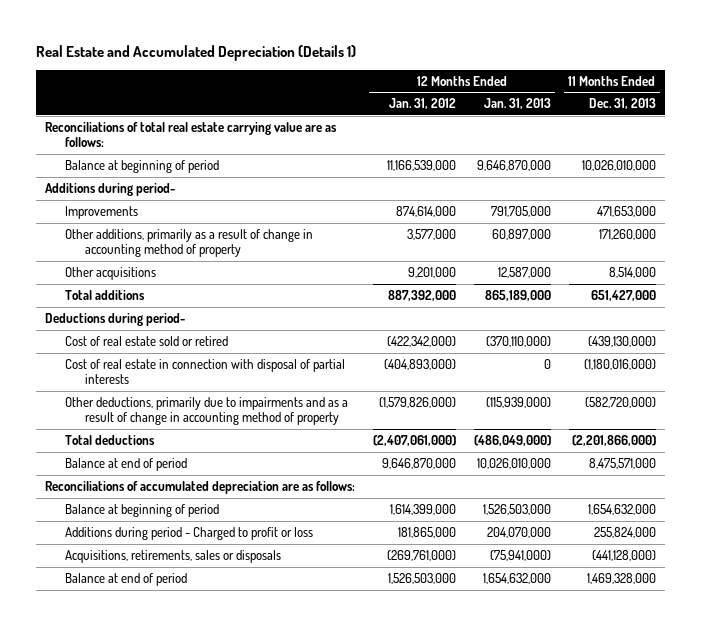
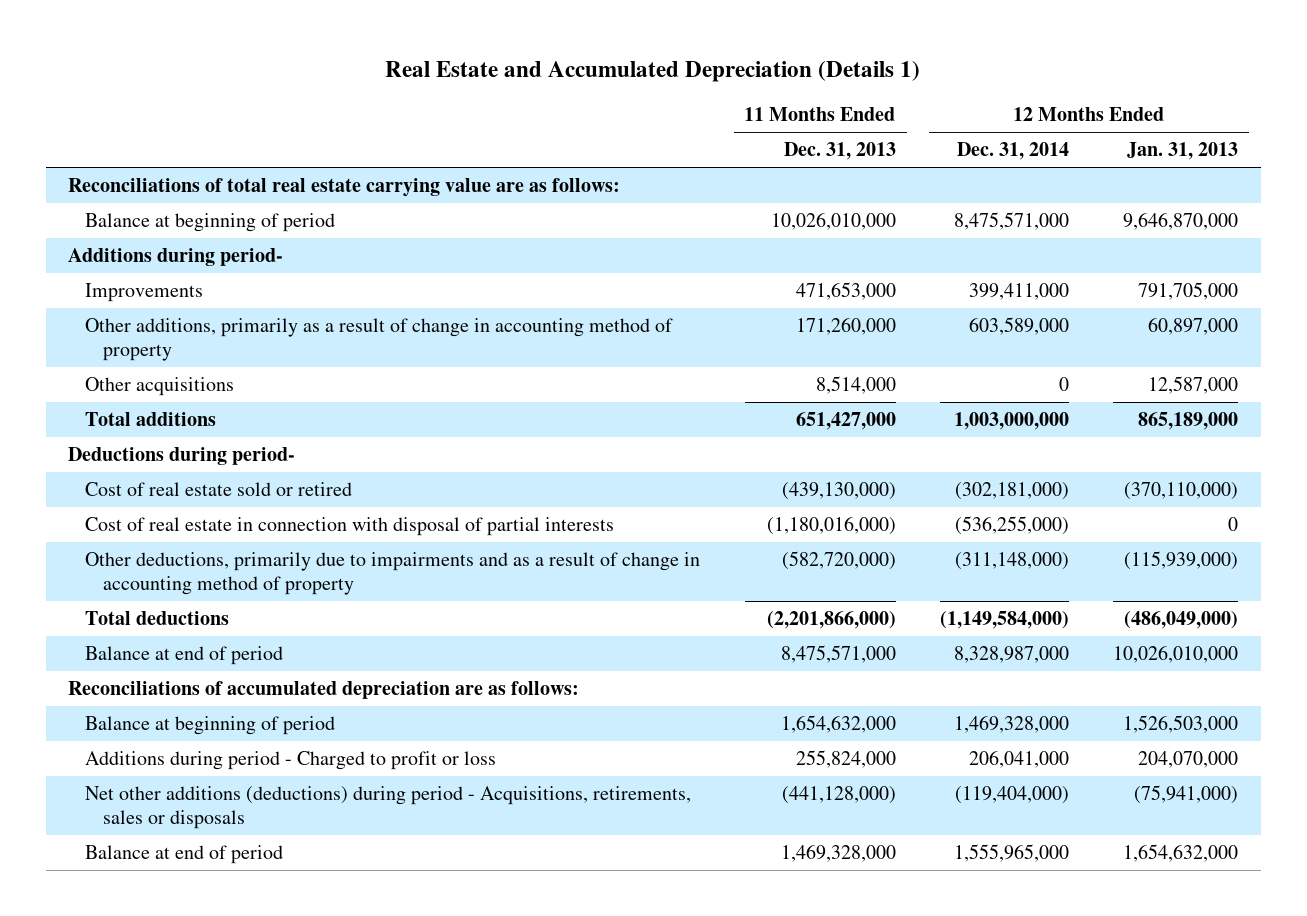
[389,98,457,110] Jan. 31, 2012 -> none
none -> [957,142,1070,161] Dec. 31, 2014
[64,550,281,564] Acquisitions, retirements, sales or disposals -> [85,786,692,830] Net other additions (deductions) during period - Acquisitions, retirements, sales or disposals

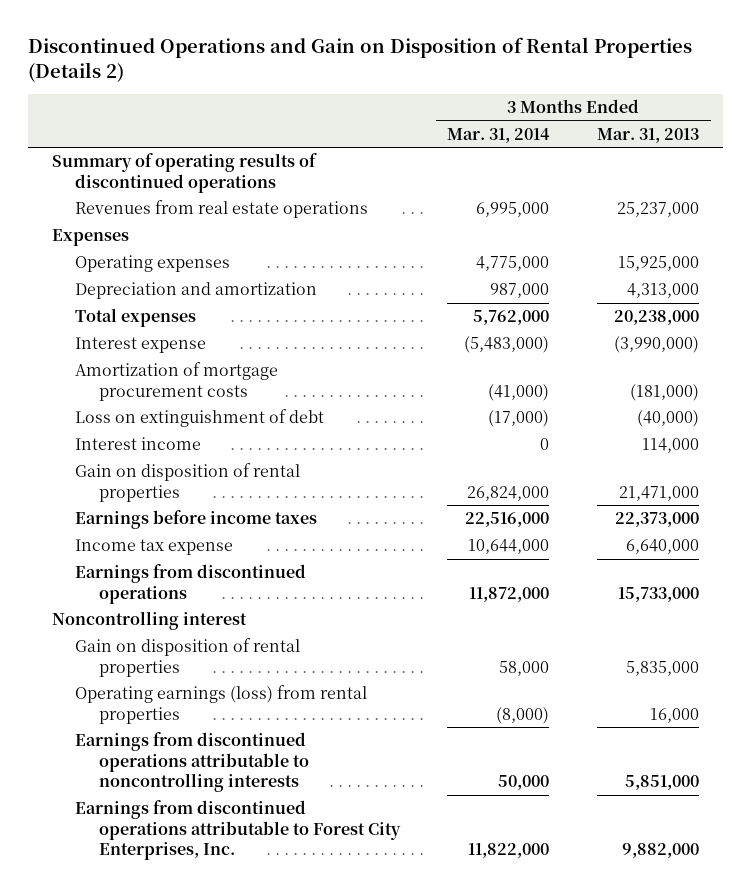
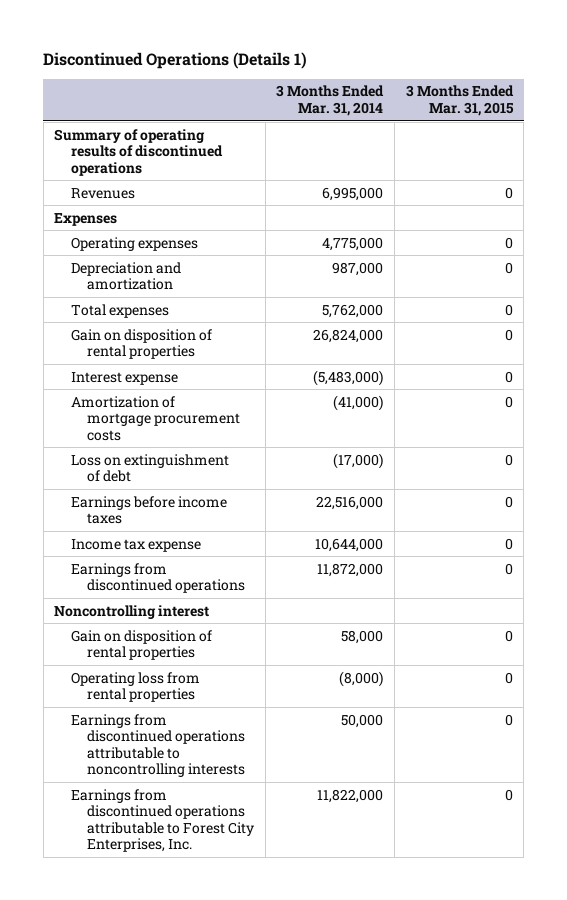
[27,36,692,83] Discontinued Operations and Gain on Disposition of Rental Properties (Details 2) -> [43,51,308,69] Discontinued Operations (Details 1)
[597,128,700,144] Mar. 31, 2013 -> none
none -> [405,85,514,116] 3 Months Ended Mar. 31, 2015
[75,200,369,219] Revenues from real estate operations -> [70,187,135,199] Revenues
[75,463,301,502] Gain on disposition of rental properties -> [70,328,212,360] Gain on disposition of rental properties
[75,437,202,451] Interest income -> none
[75,685,368,724] Operating earnings (loss) from rental properties -> [70,671,200,703] Operating loss from rental properties

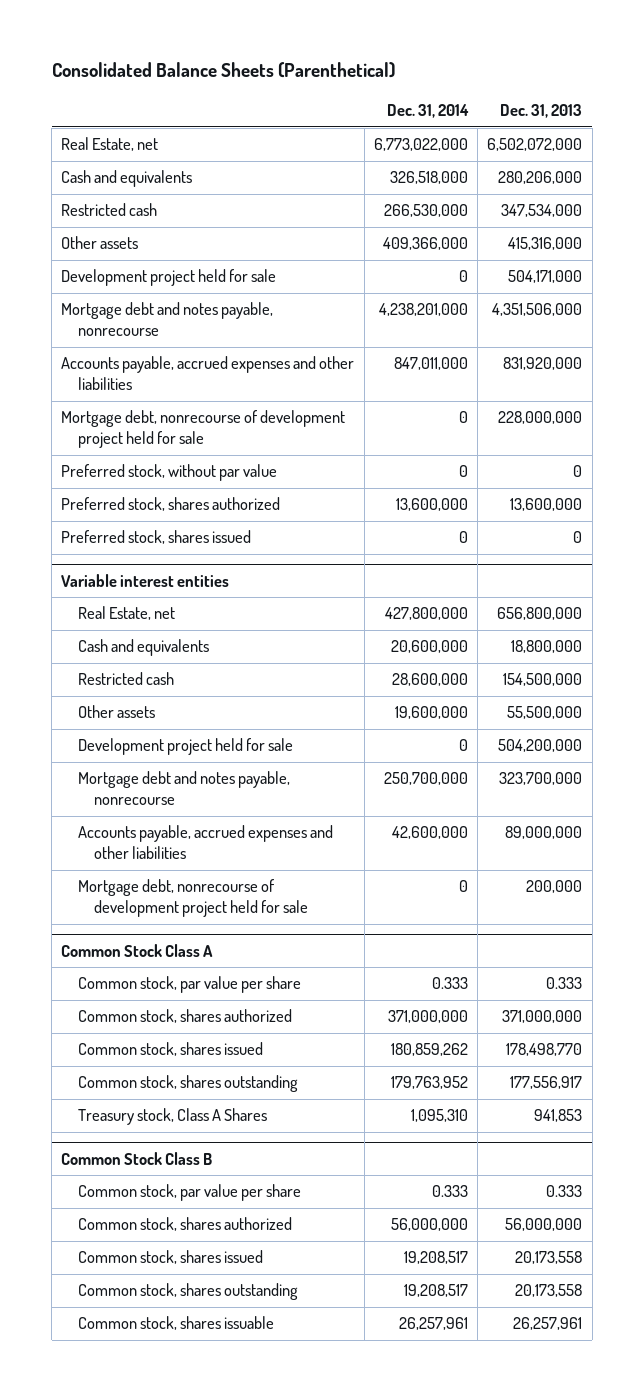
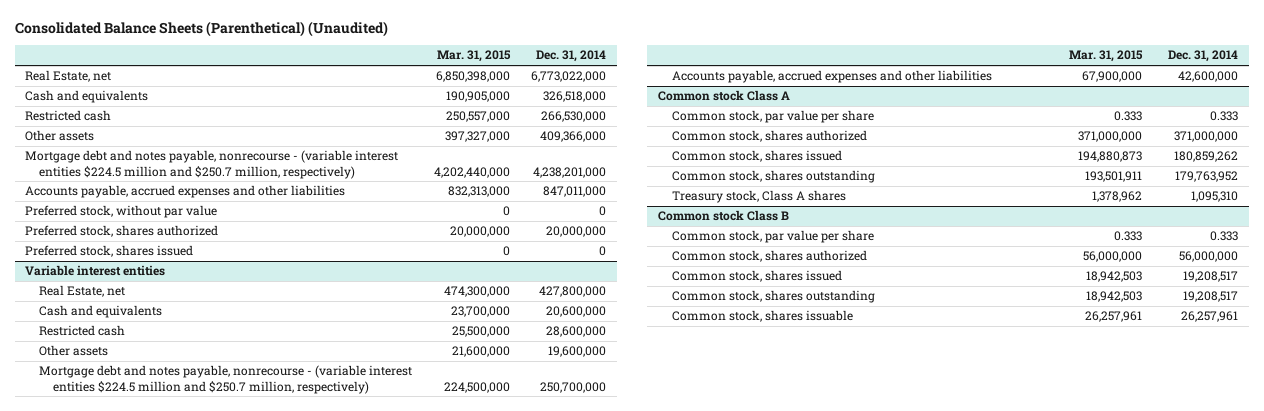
[51,62,395,79] Consolidated Balance Sheets (Parenthetical) -> [14,21,388,38] Consolidated Balance Sheets (Parenthetical) (Unaudited)
[500,104,583,119] Dec. 31, 2013 -> none
none -> [436,50,511,63] Mar. 31, 2015
[61,269,277,287] Development project held for sale -> none
[61,302,274,337] Mortgage debt and notes payable, nonrecourse -> [25,150,399,179] Mortgage debt and notes payable, nonrecourse - (variable interest entities $224.5 million and $250.7 million, respectively)
[61,410,346,449] Mortgage debt, nonrecourse of development project held for sale -> none
[395,498,468,512] 13,600,000 -> [546,226,607,238] 20,000,000
[77,738,293,756] Development project held for sale -> none
[77,771,290,806] Mortgage debt and notes payable, nonrecourse -> [39,365,413,394] Mortgage debt and notes payable, nonrecourse - (variable interest entities $224.5 million and $250.7 million, respectively)
[77,879,309,918] Mortgage debt, nonrecourse of development project held for sale -> none
[61,943,214,957] Common Stock Class A -> [657,90,790,102] Common stock Class A
[77,1108,267,1126] Treasury stock, Class A Shares -> [671,190,846,204] Treasury stock, Class A shares
[61,1151,213,1165] Common Stock Class B -> [657,210,789,222] Common stock Class B

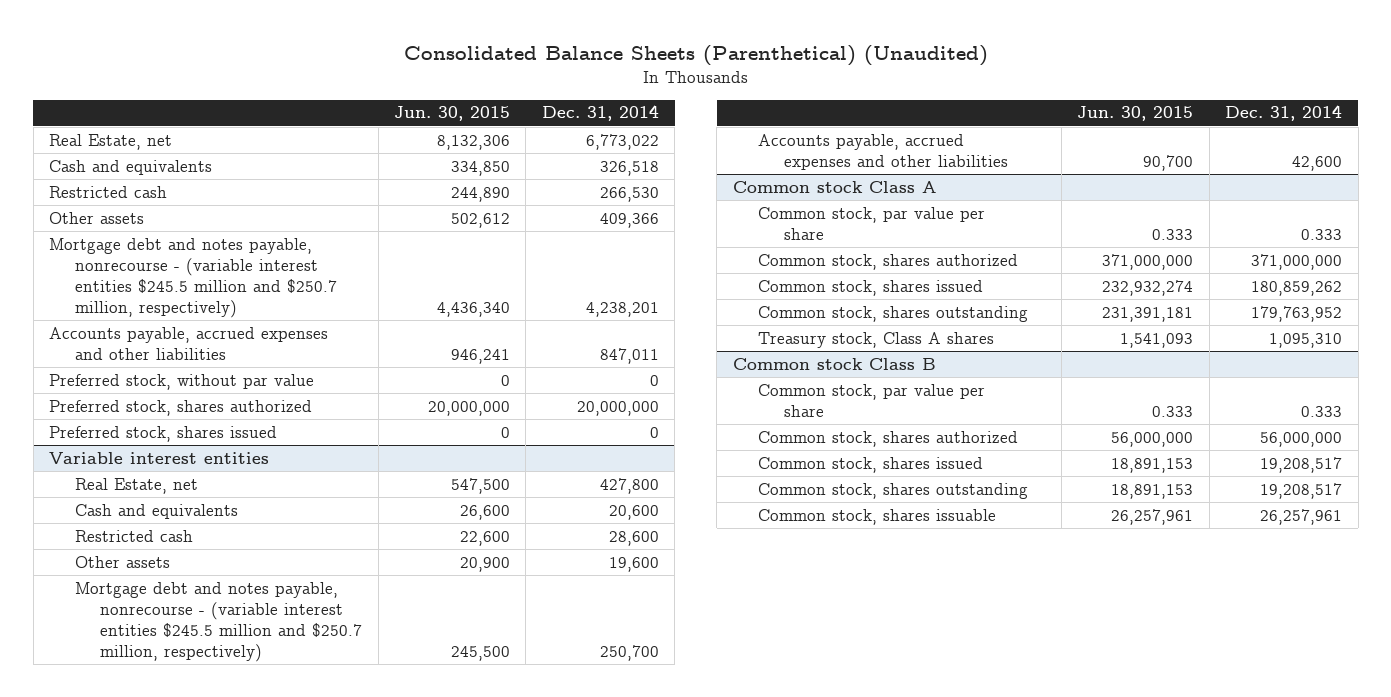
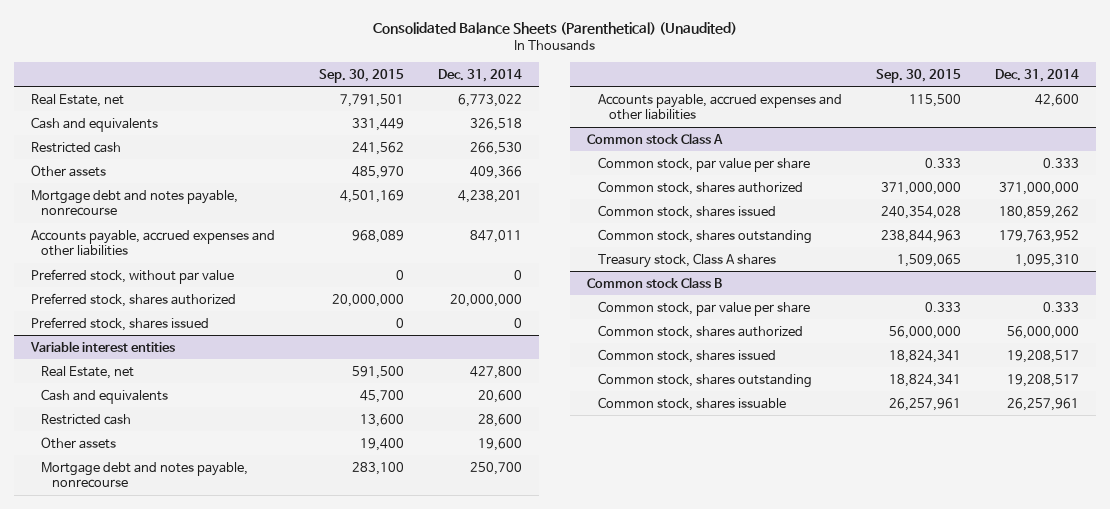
[393,106,510,122] Jun. 30, 2015 -> none
none -> [319,68,405,83] Sep. 30, 2015
[49,237,337,319] Mortgage debt and notes payable, nonrecourse - (variable interest entities $245.5 million and $250.7 million, respectively) -> [30,189,238,217] Mortgage debt and notes payable, nonrecourse
[74,581,363,663] Mortgage debt and notes payable, nonrecourse - (variable interest entities $245.5 million and $250.7 million, respectively) -> [41,461,249,489] Mortgage debt and notes payable, nonrecourse

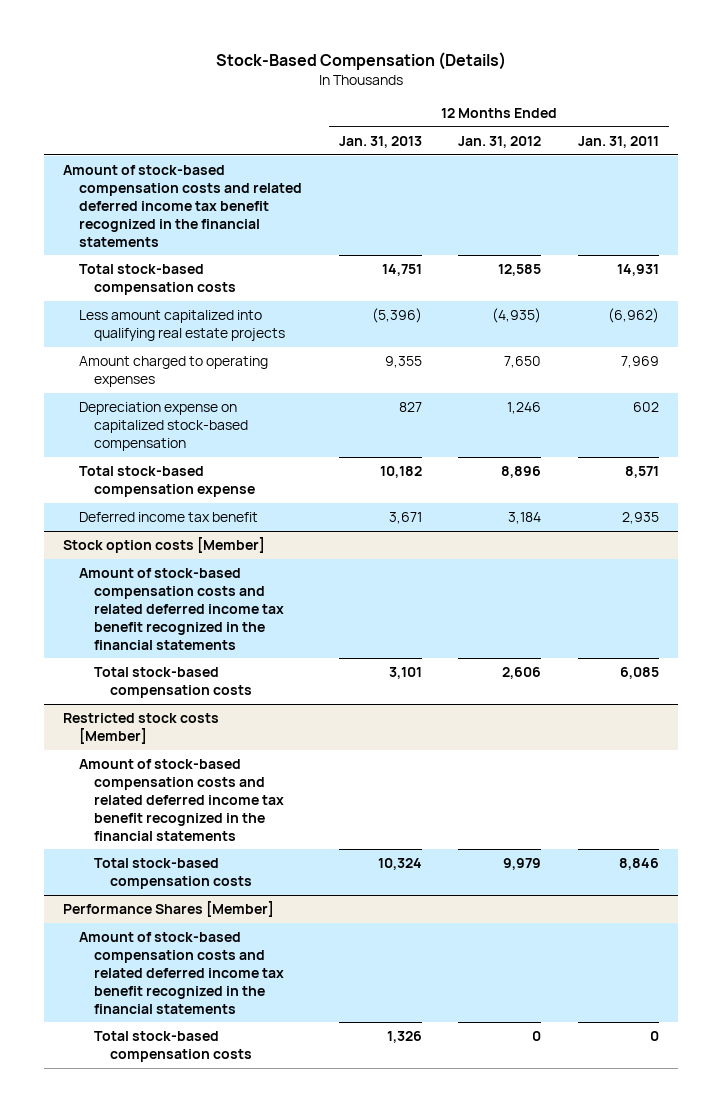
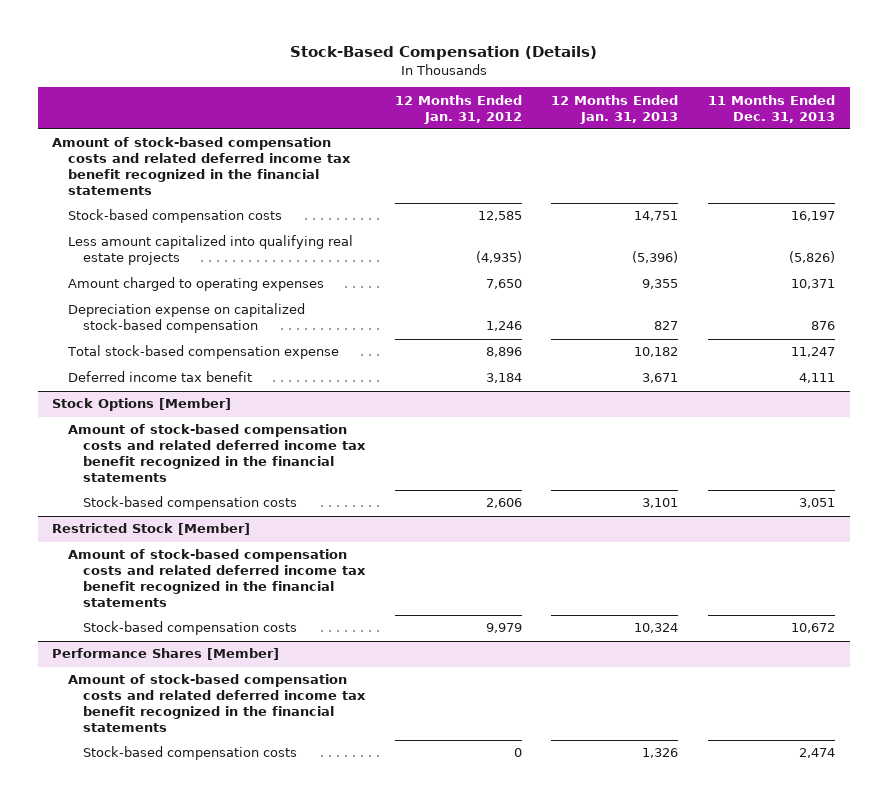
[578,135,660,148] Jan. 31, 2011 -> none
none -> [707,94,835,123] 11 Months Ended Dec. 31, 2013
[78,264,237,295] Total stock-based compensation costs -> [67,209,282,224] Stock-based compensation costs
[62,537,265,554] Stock option costs [Member] -> [52,398,232,412] Stock Options [Member]
[94,667,253,698] Total stock-based compensation costs -> [82,496,297,511] Stock-based compensation costs
[62,713,219,744] Restricted stock costs [Member] -> [52,523,251,536] Restricted Stock [Member]
[94,858,253,889] Total stock-based compensation costs -> [82,621,297,636] Stock-based compensation costs
[94,1031,253,1062] Total stock-based compensation costs -> [82,746,297,761] Stock-based compensation costs

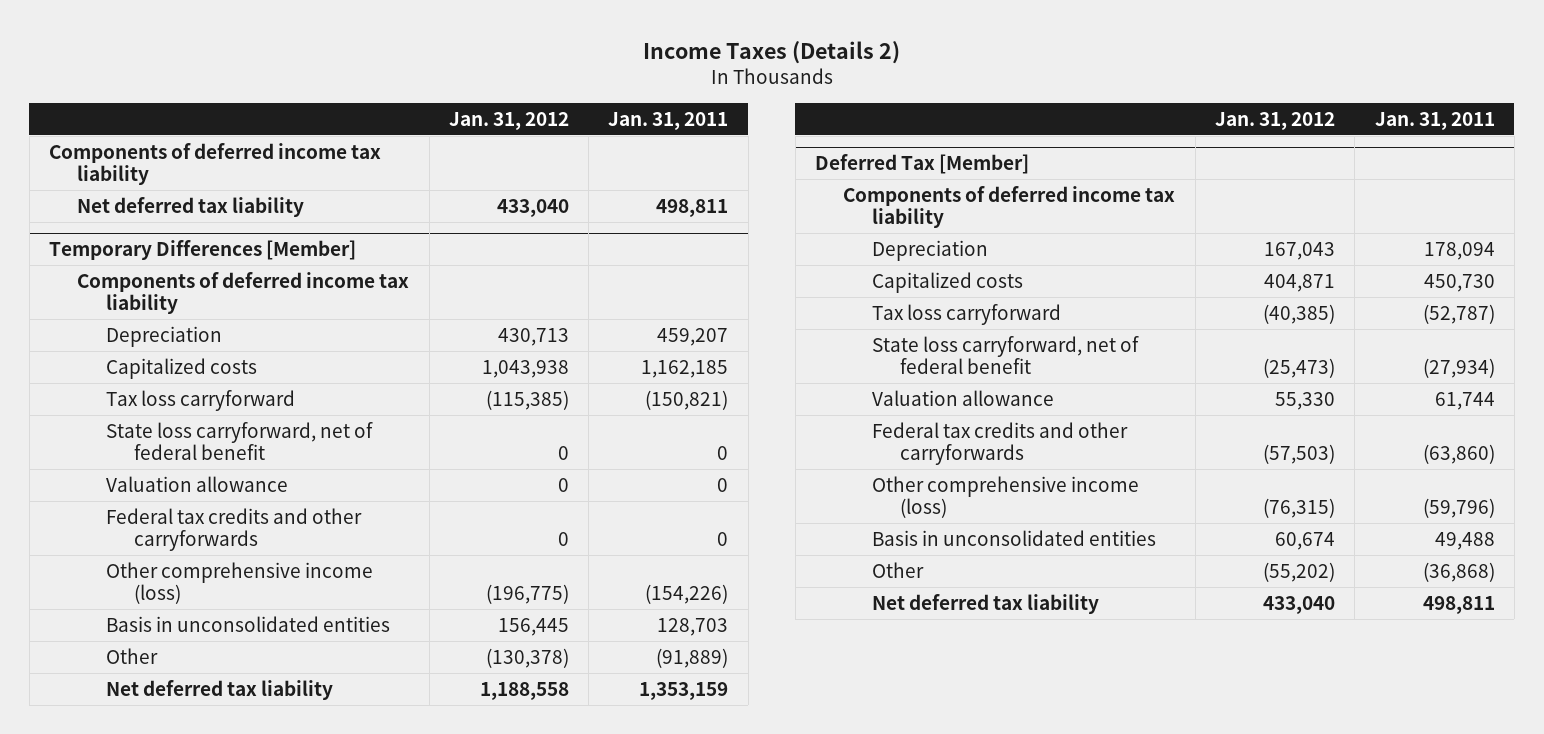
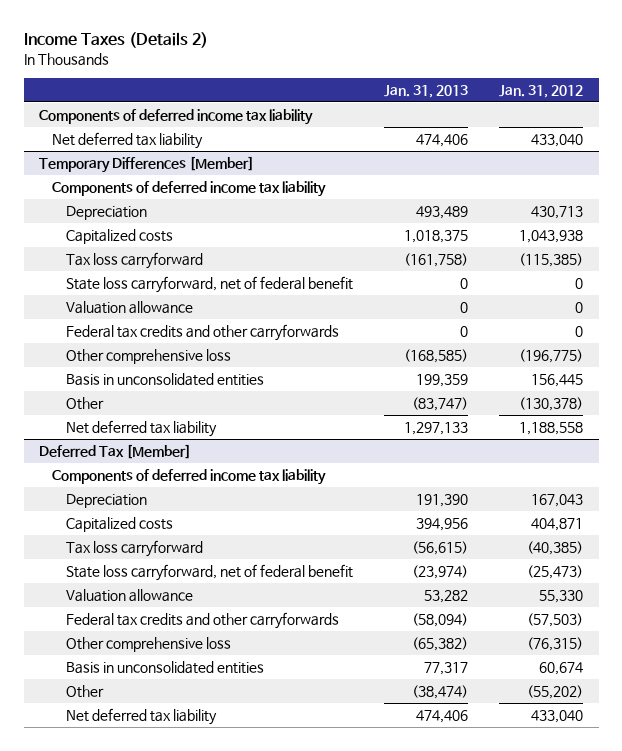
[608,111,729,130] Jan. 31, 2011 -> none
none -> [383,84,468,98] Jan. 31, 2013
[105,561,373,605] Other comprehensive income (loss) -> [65,348,231,364] Other comprehensive loss
[871,475,1139,519] Other comprehensive income (loss) -> [65,636,231,652] Other comprehensive loss

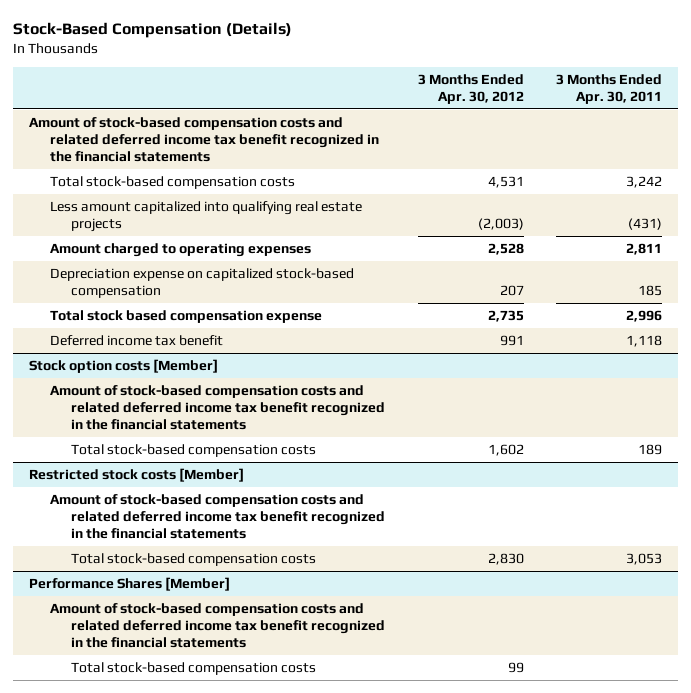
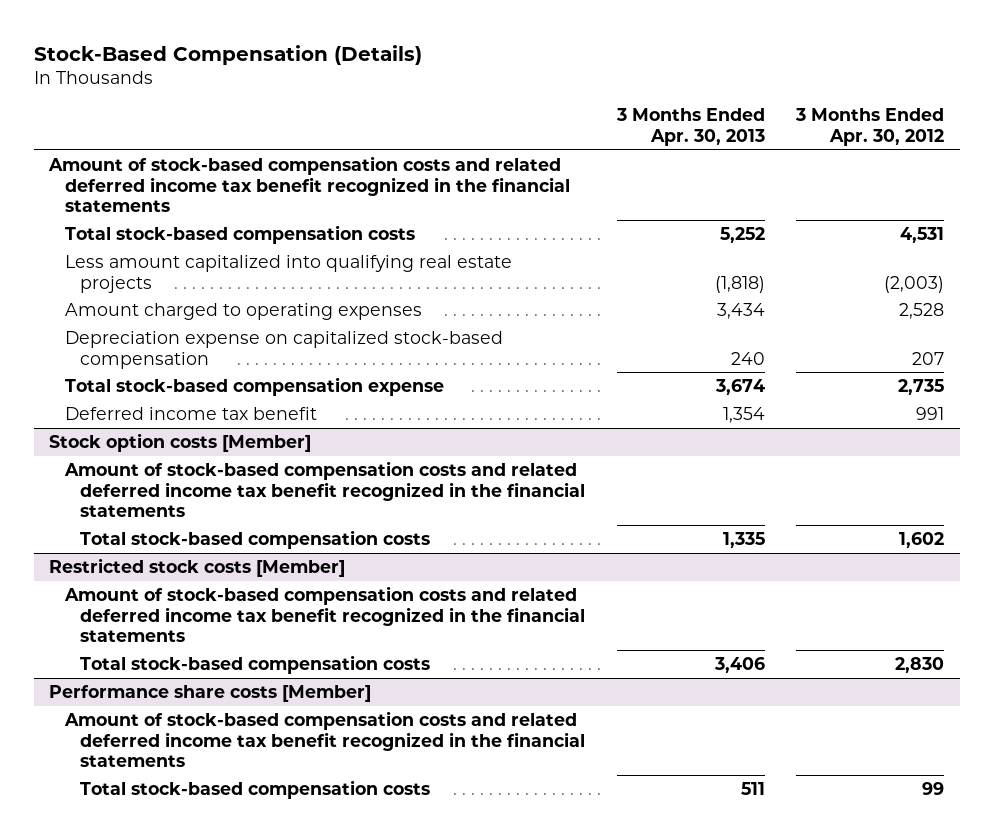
[556,73,663,104] 3 Months Ended Apr. 30, 2011 -> none
none -> [615,108,765,147] 3 Months Ended Apr. 30, 2013
[50,309,323,323] Total stock based compensation expense -> [64,376,444,396] Total stock-based compensation expense
[29,576,231,591] Performance Shares [Member] -> none
none -> [49,684,372,702] Performance share costs [Member]

